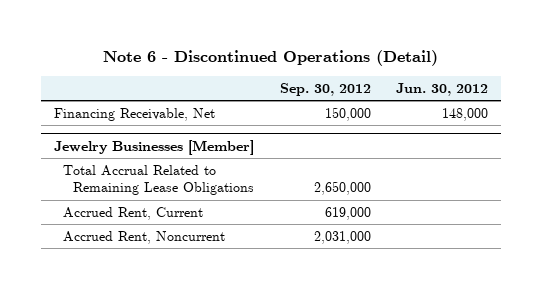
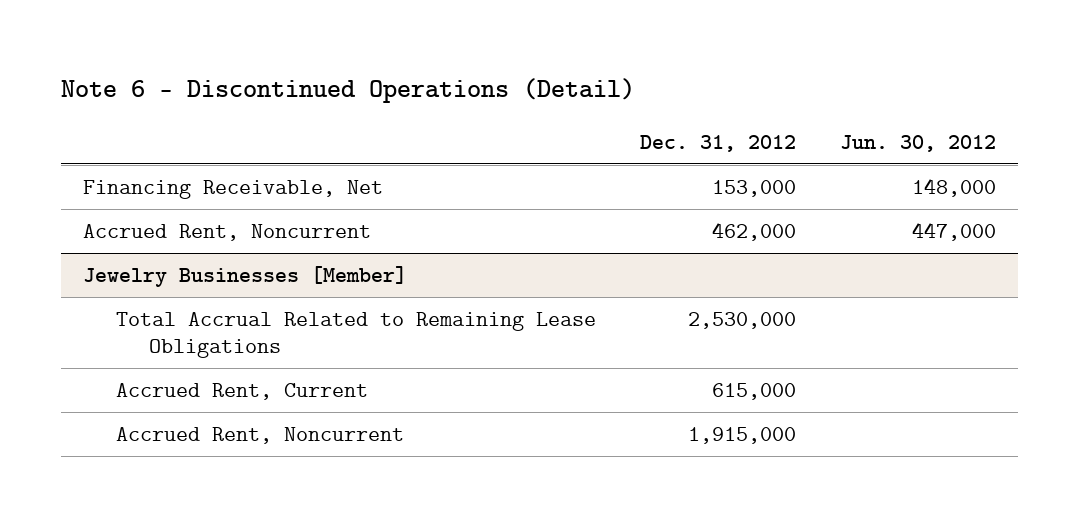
[279,82,371,96] Sep. 30, 2012 -> none
none -> [639,134,796,152] Dec. 31, 2012
none -> [82,223,371,241] Accrued Rent, Noncurrent

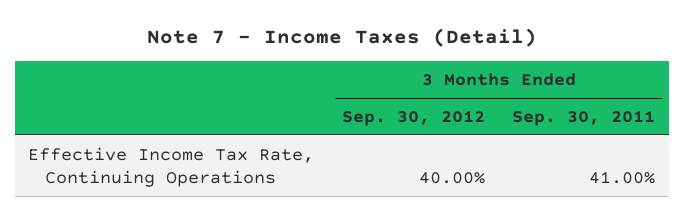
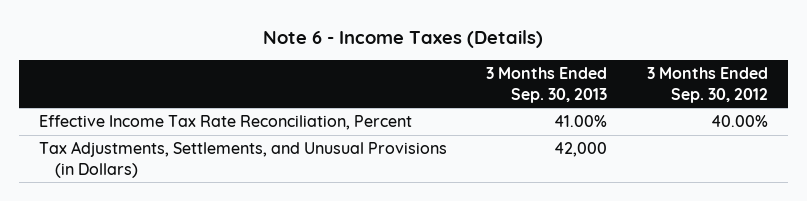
[146,28,537,48] Note 7 - Income Taxes (Detail) -> [263,29,544,48] Note 6 - Income Taxes (Details)
[512,109,656,126] Sep. 30, 2011 -> none
none -> [486,67,608,103] 3 Months Ended Sep. 30, 2013
[28,146,315,188] Effective Income Tax Rate, Continuing Operations -> [38,115,412,131] Effective Income Tax Rate Reconciliation, Percent
none -> [38,141,447,178] Tax Adjustments, Settlements, and Unusual Provisions (in Dollars)

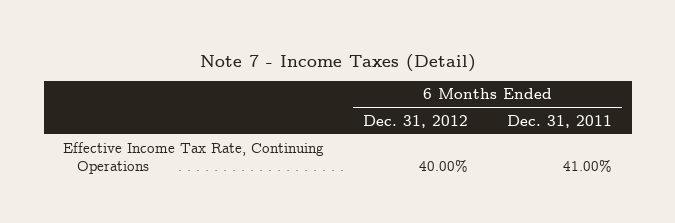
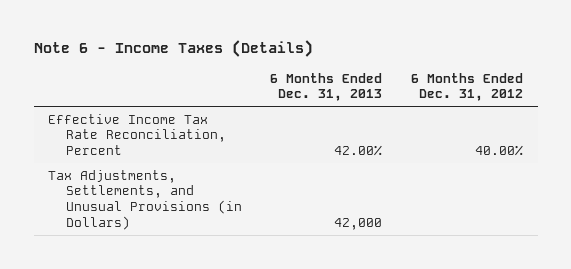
[199,53,476,72] Note 7 - Income Taxes (Detail) -> [33,40,313,58] Note 6 - Income Taxes (Details)
[507,114,613,128] Dec. 31, 2011 -> none
none -> [270,72,383,102] 6 Months Ended Dec. 31, 2013
[63,142,325,174] Effective Income Tax Rate, Continuing Operations -> [48,113,226,156] Effective Income Tax Rate Reconciliation, Percent
none -> [48,169,242,231] Tax Adjustments, Settlements, and Unusual Provisions (in Dollars)

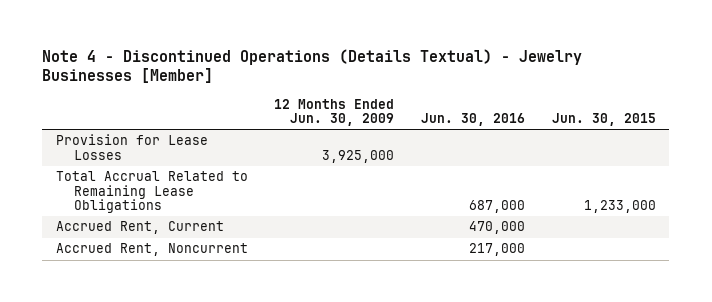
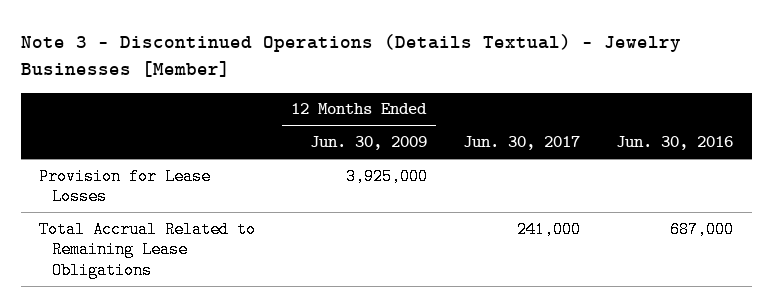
[42,48,583,83] Note 4 - Discontinued Operations (Details Textual) - Jewelry Businesses [Member] -> [20,34,681,78] Note 3 - Discontinued Operations (Details Textual) - Jewelry Businesses [Member]
[551,112,656,126] Jun. 30, 2015 -> none
none -> [462,136,580,151] Jun. 30, 2017
[55,221,224,235] Accrued Rent, Current -> none
[55,243,248,257] Accrued Rent, Noncurrent -> none

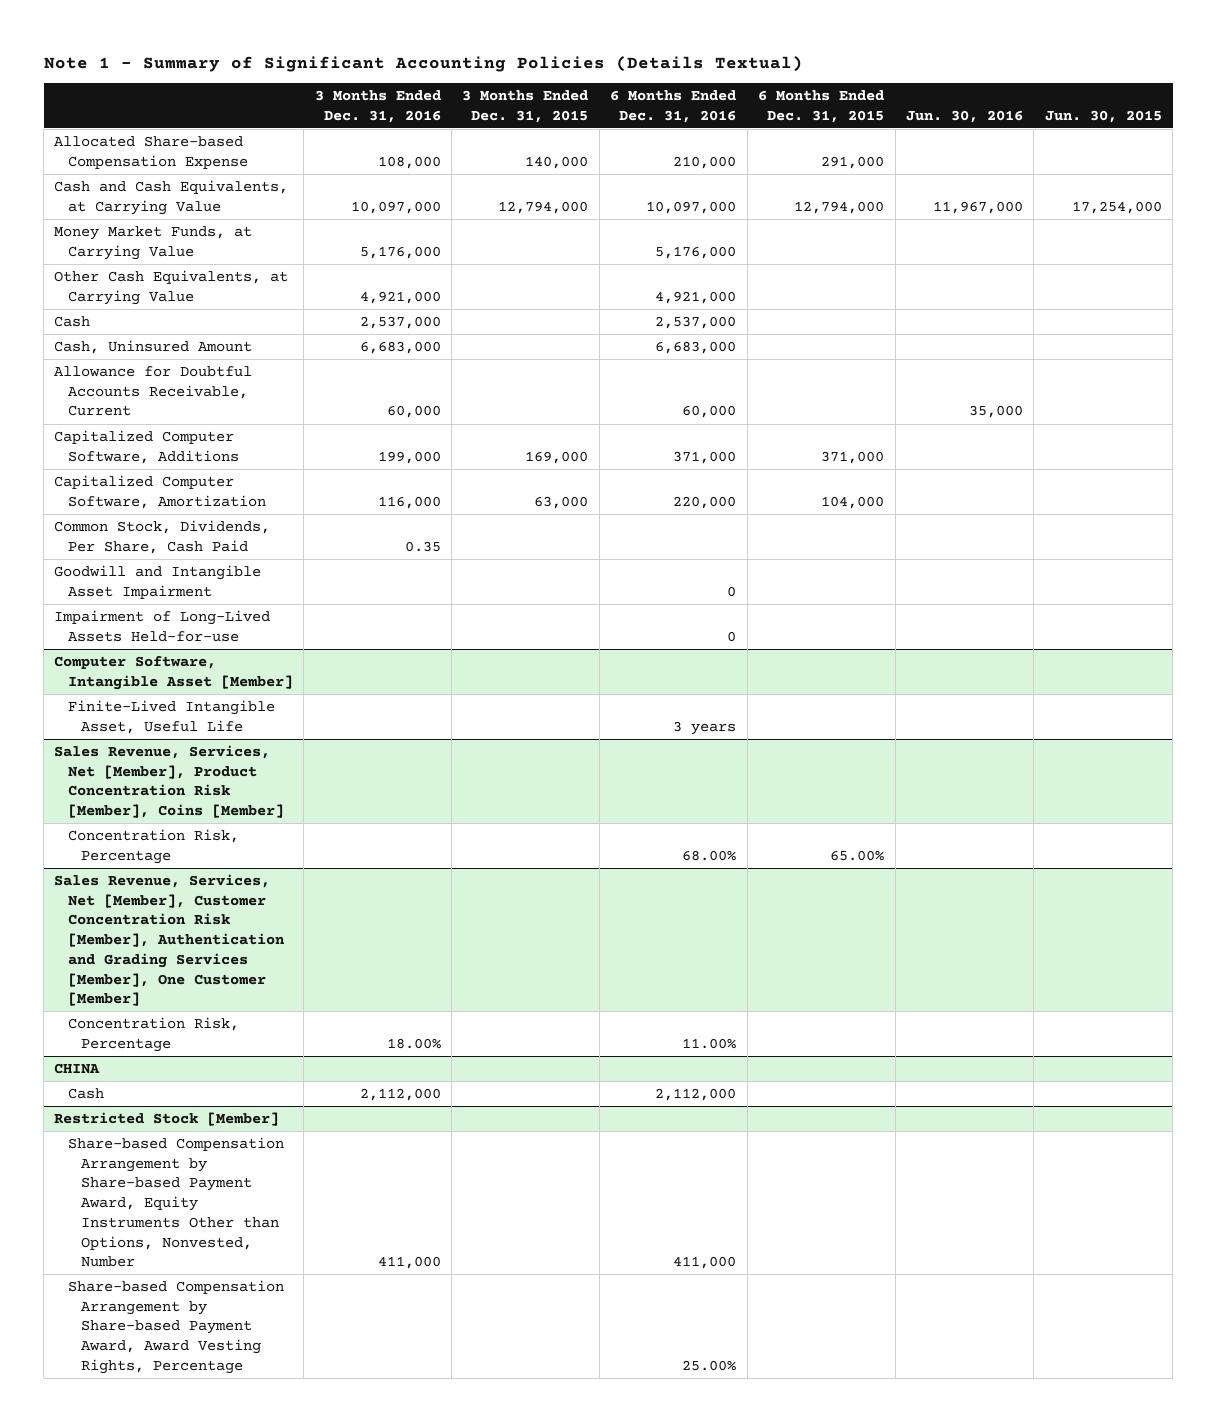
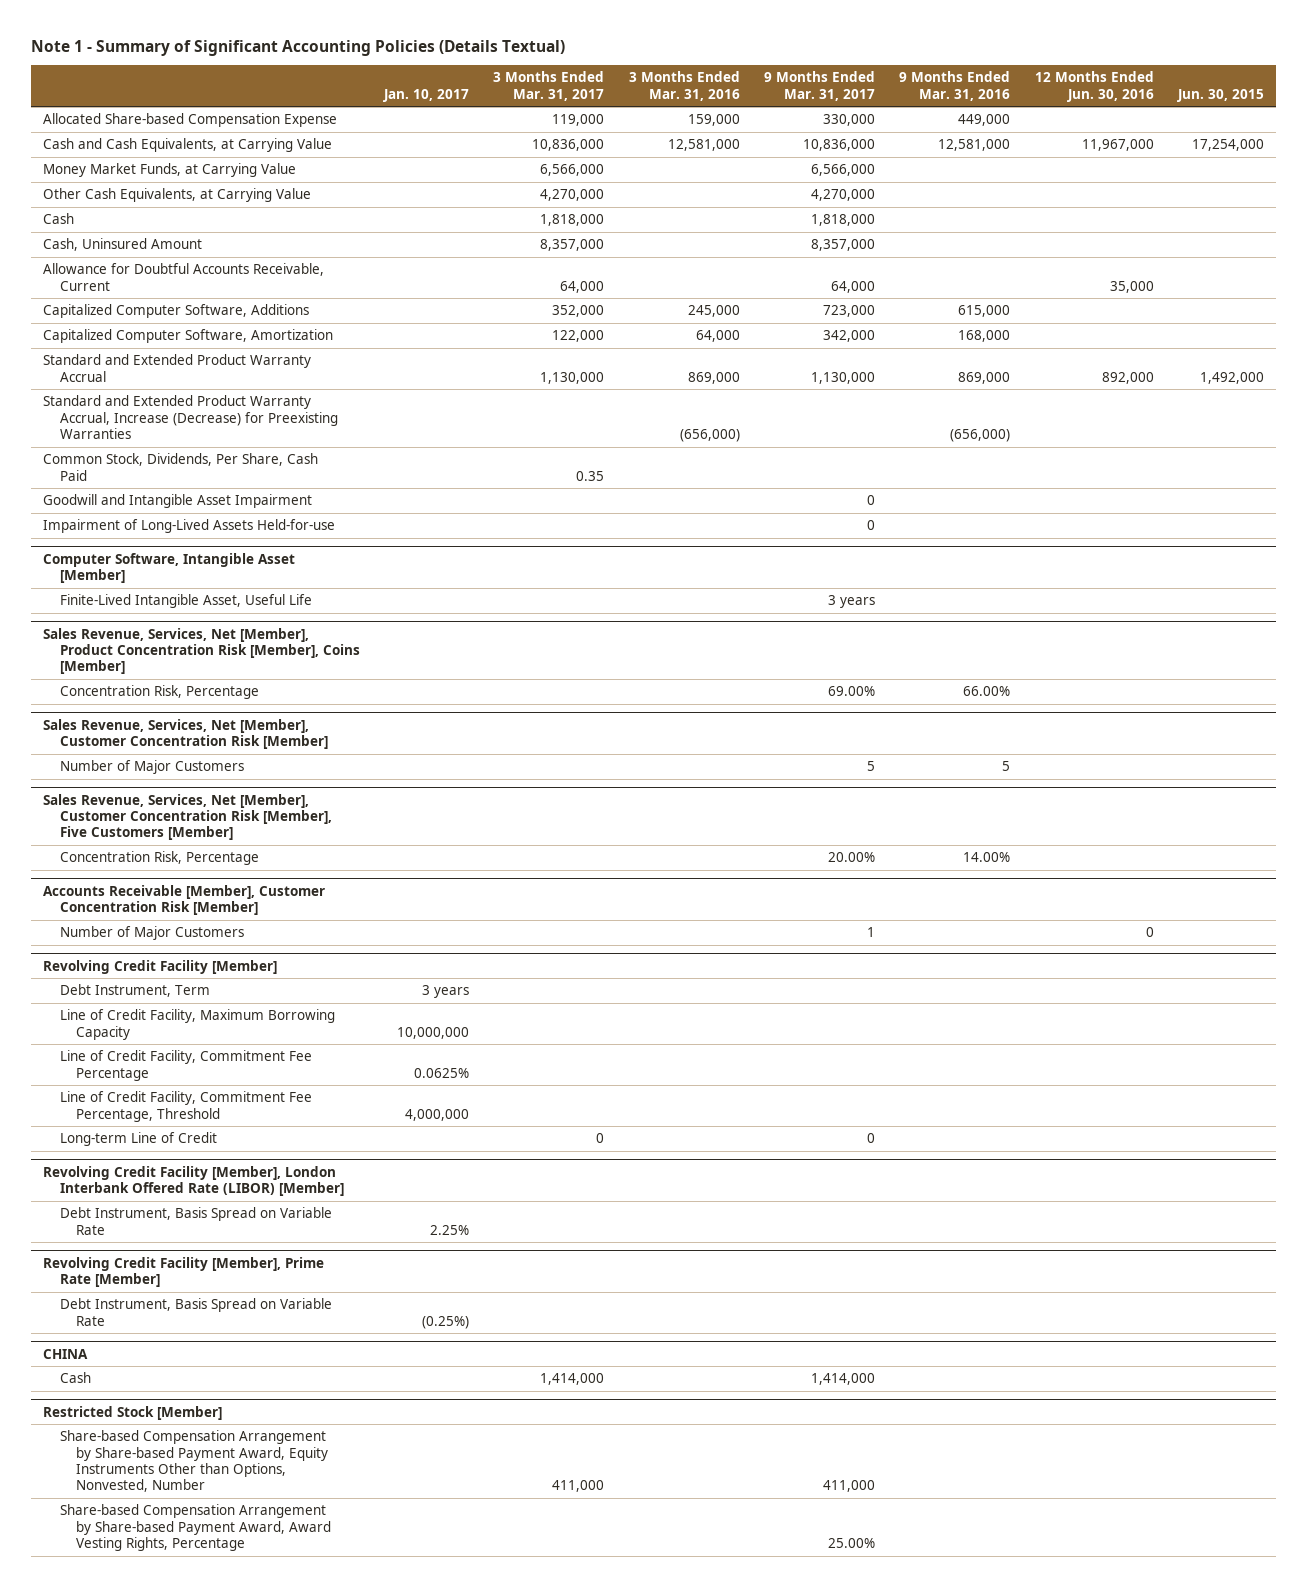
[314,89,441,123] 3 Months Ended Dec. 31, 2016 -> none
[462,89,589,123] 3 Months Ended Dec. 31, 2015 -> none
[610,89,737,123] 6 Months Ended Dec. 31, 2016 -> none
[758,89,885,123] 6 Months Ended Dec. 31, 2015 -> none
[905,109,1023,123] Jun. 30, 2016 -> none
none -> [382,88,469,102] Jan. 10, 2017
none -> [493,71,605,101] 3 Months Ended Mar. 31, 2017
none -> [628,71,740,101] 3 Months Ended Mar. 31, 2016
none -> [764,71,876,101] 9 Months Ended Mar. 31, 2017
none -> [899,71,1011,101] 9 Months Ended Mar. 31, 2016
none -> [1034,71,1154,102] 12 Months Ended Jun. 30, 2016
none -> [42,354,311,382] Standard and Extended Product Warranty Accrual
none -> [42,395,338,439] Standard and Extended Product Warranty Accrual, Increase (Decrease) for Preexisting Warranties
[67,1017,239,1052] Concentration Risk, Percentage -> none
[54,874,285,1007] Sales Revenue, Services, Net [Member], Customer Concentration Risk [Member], Authentication and Grading Services [Member], One Customer [Member] -> [42,718,328,749] Sales Revenue, Services, Net [Member], Customer Concentration Risk [Member]
none -> [59,760,244,775] Number of Major Customers
none -> [42,793,332,840] Sales Revenue, Services, Net [Member], Customer Concentration Risk [Member], Five Customers [Member]
none -> [59,851,259,866] Concentration Risk, Percentage
none -> [42,884,325,915] Accounts Receivable [Member], Customer Concentration Risk [Member]
none -> [59,926,244,941] Number of Major Customers
none -> [42,959,277,974] Revolving Credit Facility [Member]
none -> [59,984,210,998] Debt Instrument, Term
none -> [59,1009,335,1040] Line of Credit Facility, Maximum Borrowing Capacity
none -> [59,1050,312,1081] Line of Credit Facility, Commitment Fee Percentage
none -> [59,1091,312,1122] Line of Credit Facility, Commitment Fee Percentage, Threshold
none -> [59,1132,217,1147] Long-term Line of Credit
none -> [42,1165,344,1196] Revolving Credit Facility [Member], London Interbank Offered Rate (LIBOR) [Member]
none -> [59,1207,332,1235] Debt Instrument, Basis Spread on Variable Rate
none -> [42,1256,324,1287] Revolving Credit Facility [Member], Prime Rate [Member]
none -> [59,1298,332,1326] Debt Instrument, Basis Spread on Variable Rate

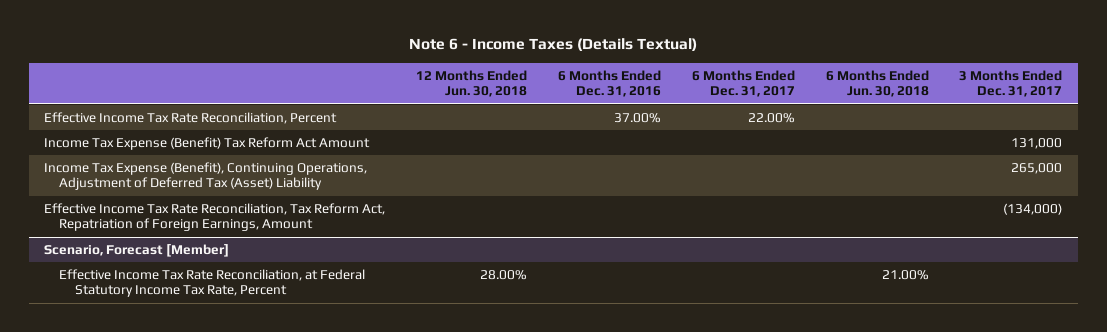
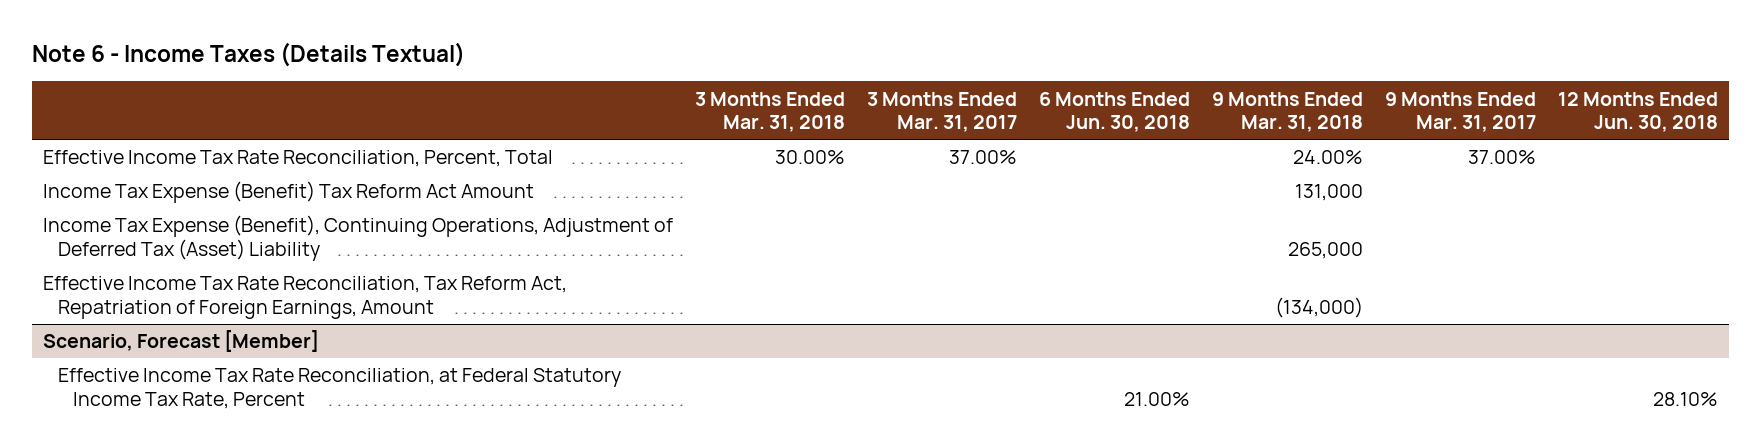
[557,69,661,98] 6 Months Ended Dec. 31, 2016 -> none
[691,69,795,98] 6 Months Ended Dec. 31, 2017 -> none
[959,69,1063,98] 3 Months Ended Dec. 31, 2017 -> none
none -> [694,91,845,133] 3 Months Ended Mar. 31, 2018
none -> [866,91,1017,133] 3 Months Ended Mar. 31, 2017
none -> [1212,91,1364,133] 9 Months Ended Mar. 31, 2018
none -> [1385,91,1537,133] 9 Months Ended Mar. 31, 2017
[44,112,338,125] Effective Income Tax Rate Reconciliation, Percent -> [42,150,553,168] Effective Income Tax Rate Reconciliation, Percent, Total
[480,270,528,281] 28.00% -> [1653,391,1719,406] 28.10%

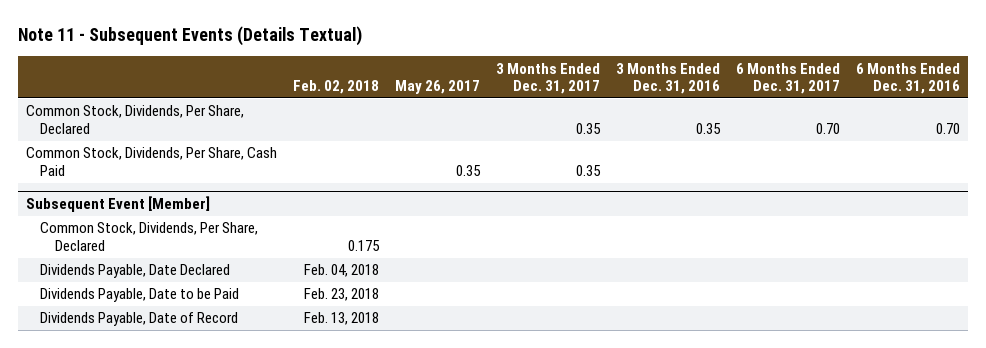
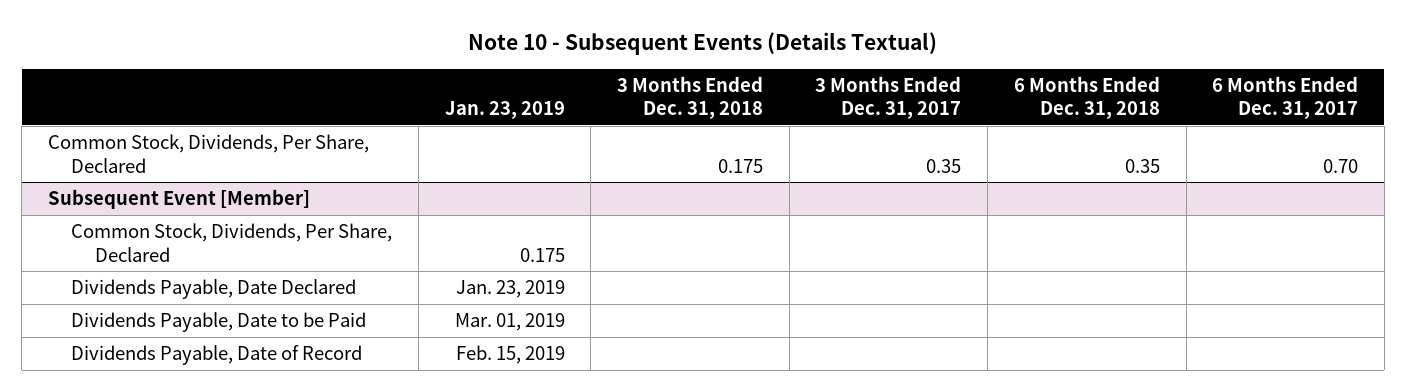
[18,26,363,47] Note 11 - Subsequent Events (Details Textual) -> [468,32,938,56] Note 10 - Subsequent Events (Details Textual)
[292,80,379,95] Feb. 02, 2018 -> none
[394,80,480,95] May 26, 2017 -> none
[615,62,720,95] 3 Months Ended Dec. 31, 2016 -> none
[855,62,960,95] 6 Months Ended Dec. 31, 2016 -> none
none -> [444,101,565,120] Jan. 23, 2019
none -> [617,75,764,120] 3 Months Ended Dec. 31, 2018
none -> [1013,75,1160,120] 6 Months Ended Dec. 31, 2018
[26,147,278,177] Common Stock, Dividends, Per Share, Cash Paid -> none

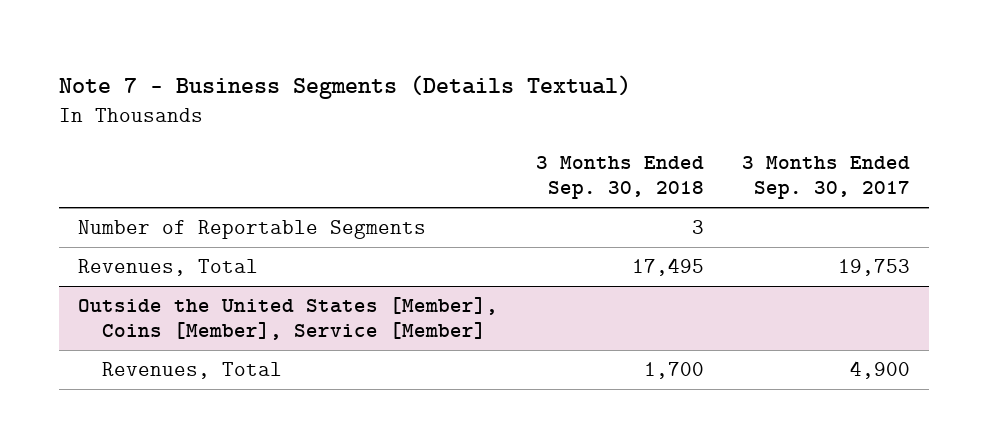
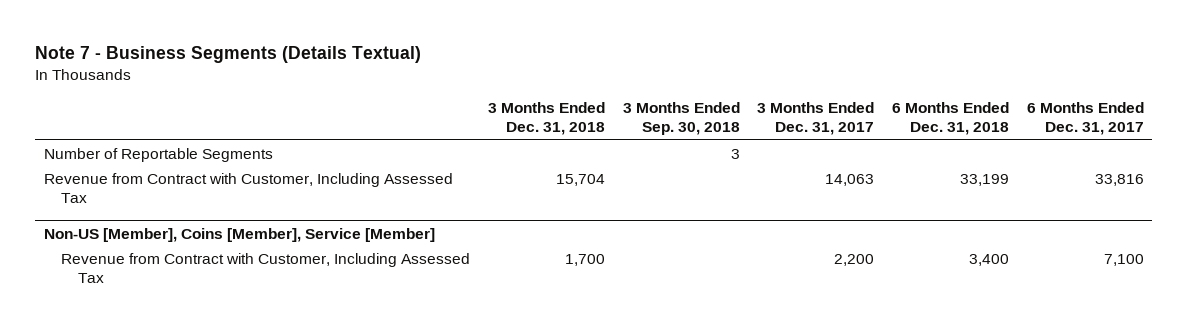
[741,156,910,200] 3 Months Ended Sep. 30, 2017 -> none
none -> [487,102,605,136] 3 Months Ended Dec. 31, 2018
none -> [757,102,875,136] 3 Months Ended Dec. 31, 2017
none -> [891,102,1009,136] 6 Months Ended Dec. 31, 2018
none -> [1026,102,1144,136] 6 Months Ended Dec. 31, 2017
[78,258,259,276] Revenues, Total -> none
[78,296,499,341] Outside the United States [Member], Coins [Member], Service [Member] -> none
[101,361,282,379] Revenues, Total -> none
none -> [44,172,454,204] Revenue from Contract with Customer, Including Assessed Tax
none -> [44,227,436,242] Non-US [Member], Coins [Member], Service [Member]
none -> [61,252,471,284] Revenue from Contract with Customer, Including Assessed Tax

